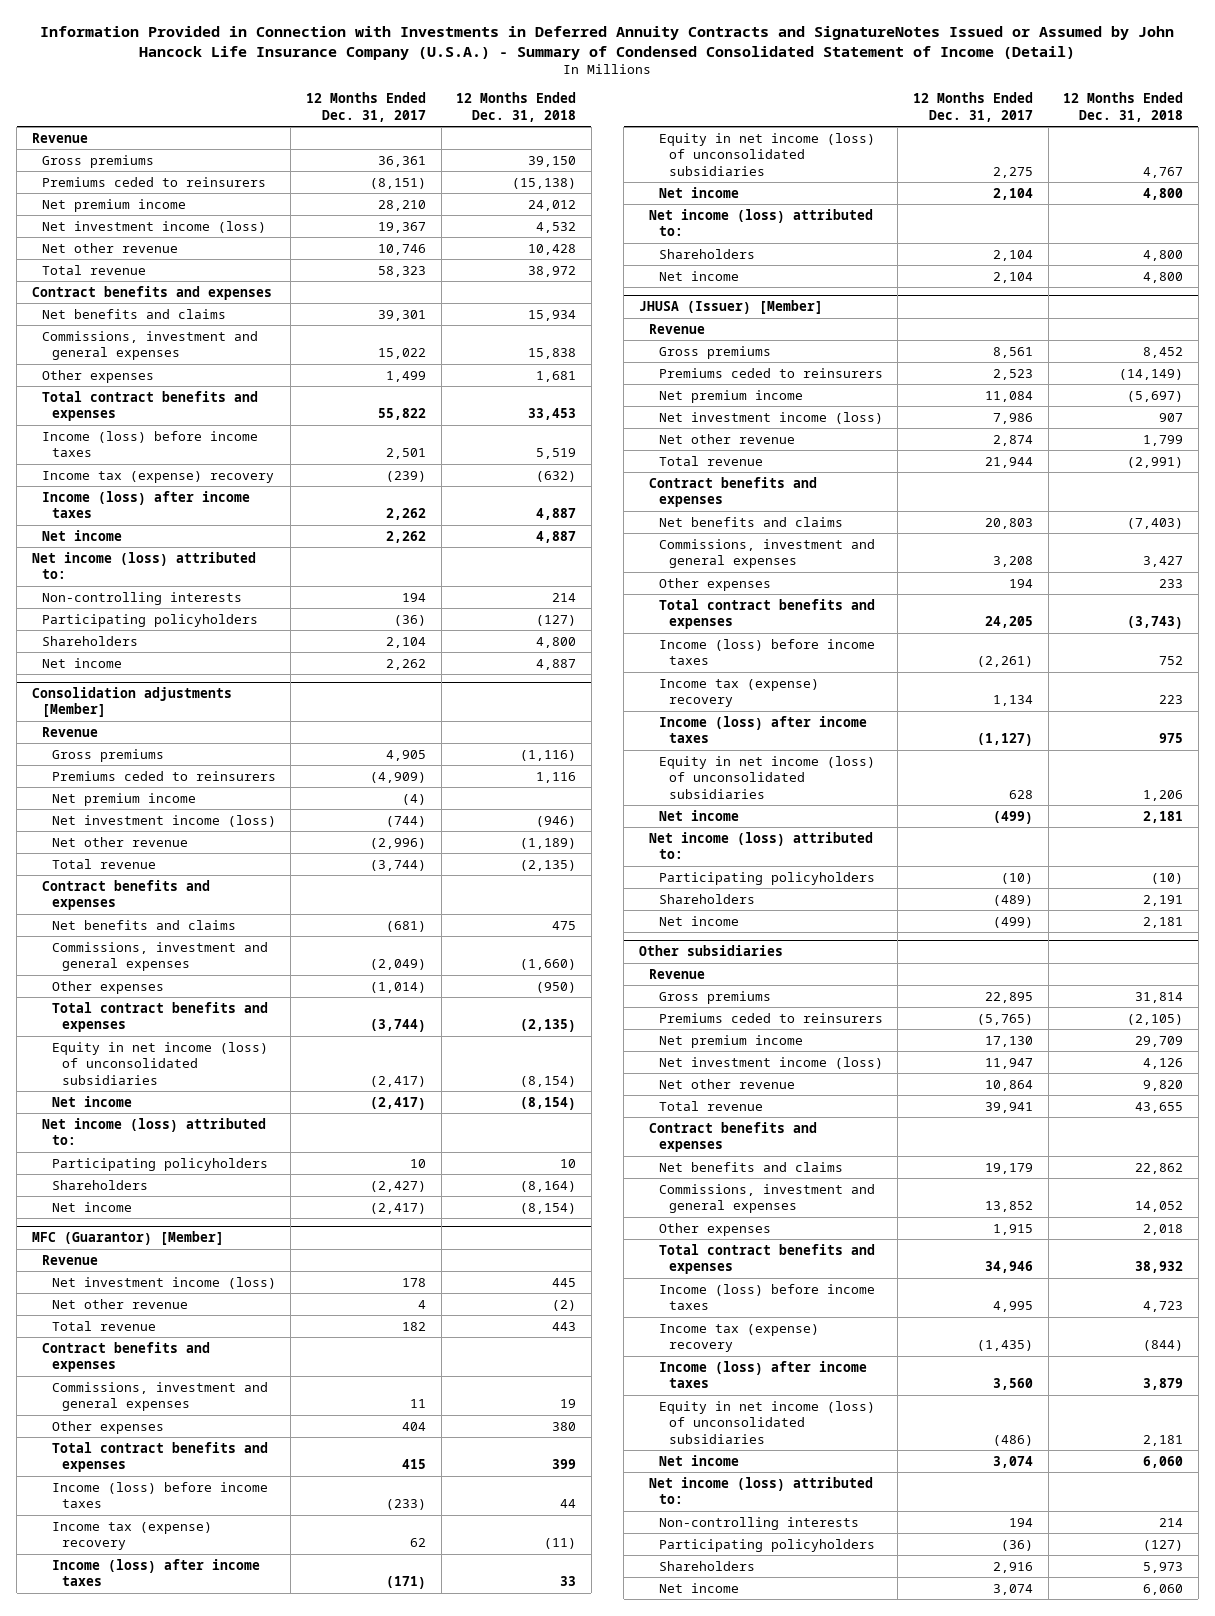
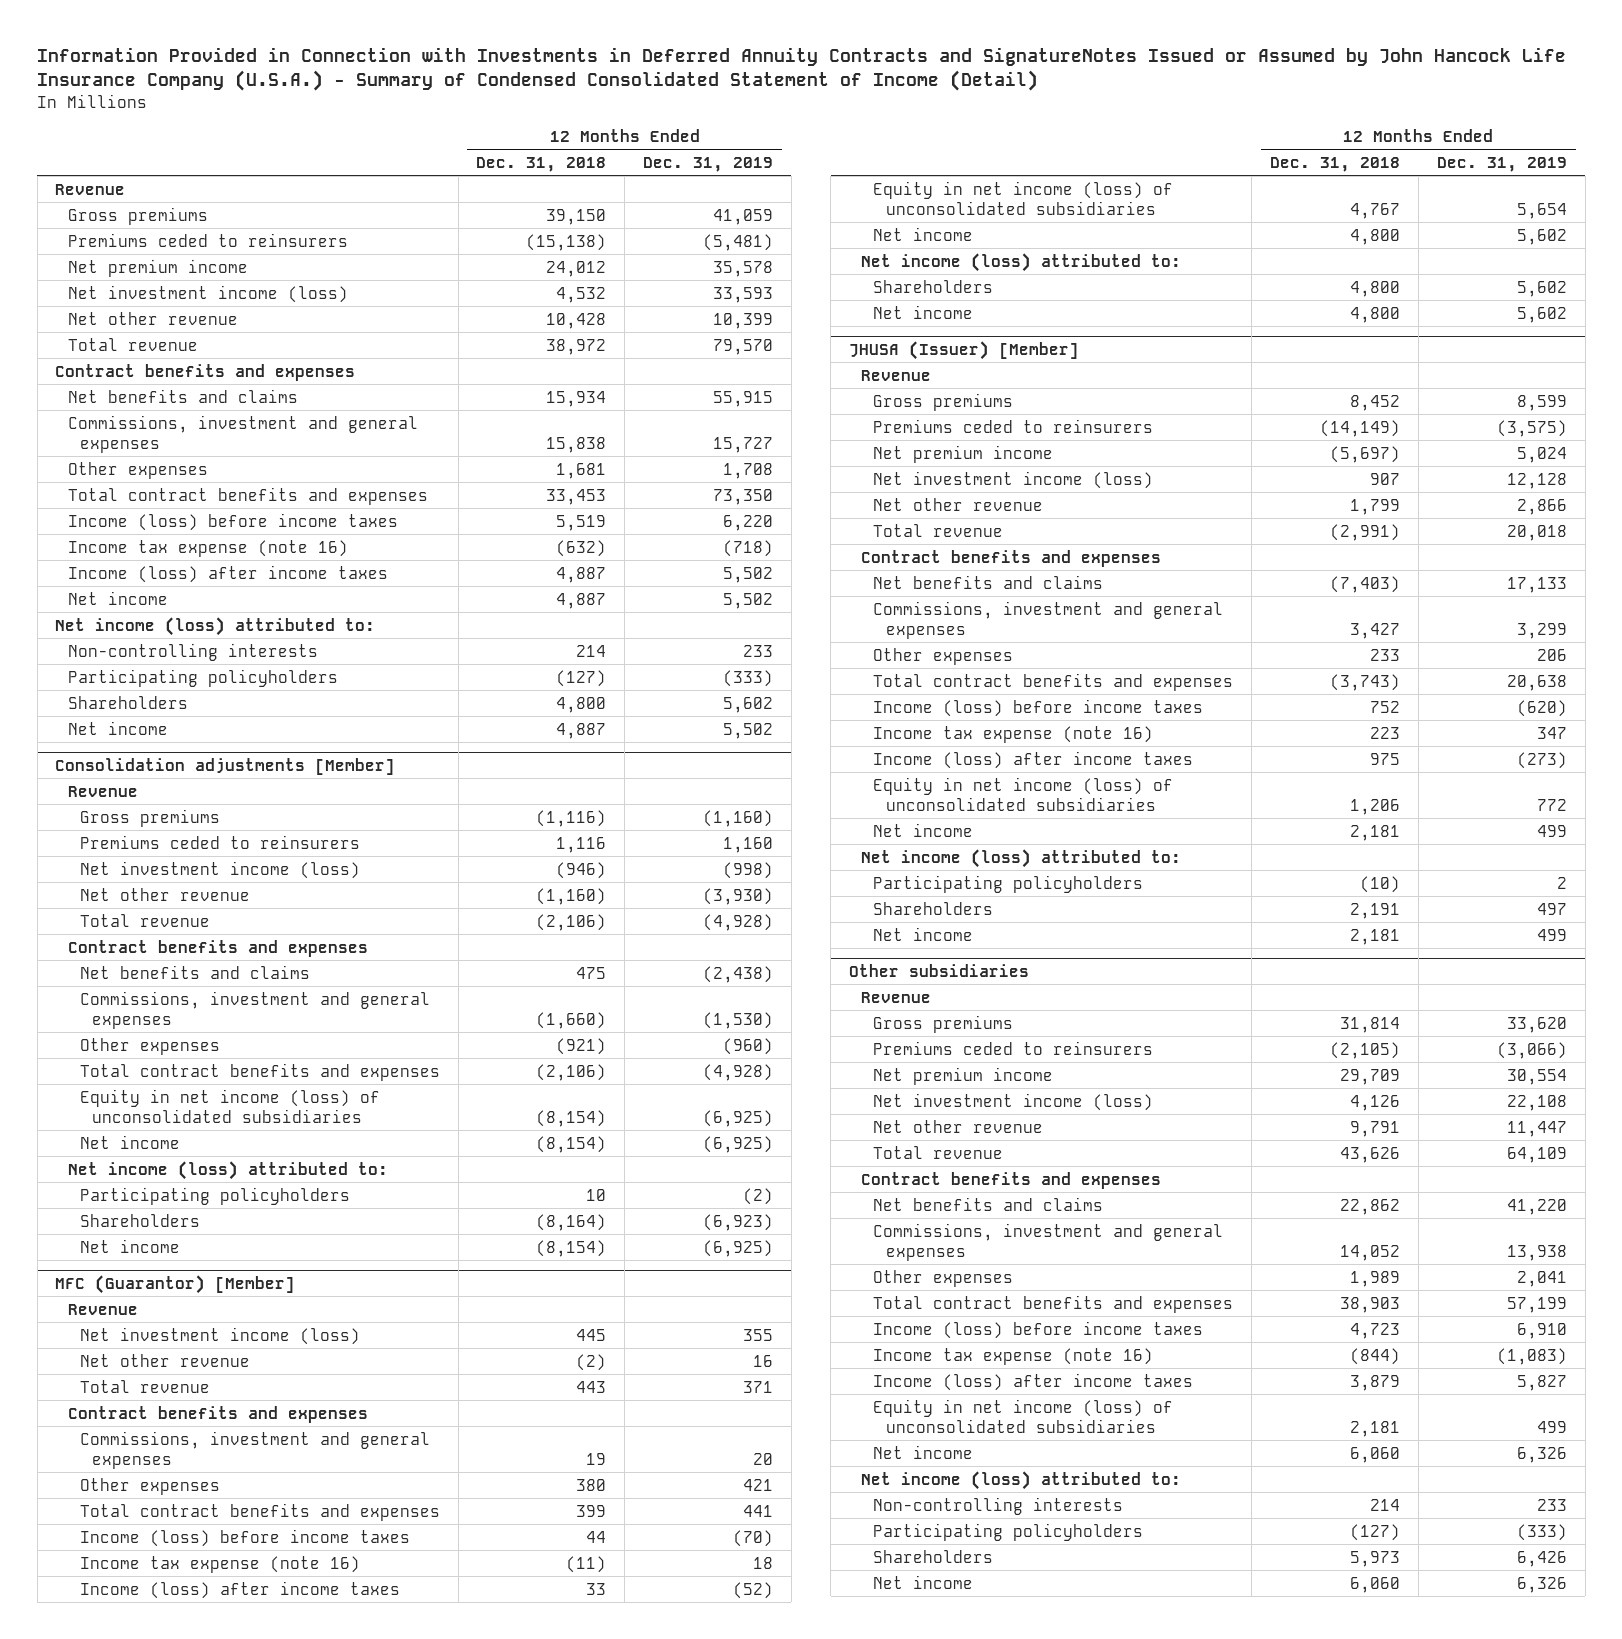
[306,92,427,122] 12 Months Ended Dec. 31, 2017 -> none
none -> [642,156,773,172] Dec. 31, 2019
[41,470,274,483] Income tax (expense) recovery -> [67,539,348,557] Income tax expense (note 16)
[51,792,196,806] Net premium income -> none
[520,837,577,849] (1,189) -> [536,887,607,905] (1,160)
[520,859,577,871] (2,135) -> [536,913,607,931] (2,106)
[536,981,577,993] (950) -> [556,1037,607,1055] (921)
[520,1019,577,1033] (2,135) -> [536,1063,607,1081] (2,106)
[51,1521,212,1551] Income tax (expense) recovery -> [79,1555,360,1573] Income tax expense (note 16)
[658,678,819,708] Income tax (expense) recovery -> [873,725,1154,743] Income tax expense (note 16)
[1143,1079,1184,1091] 9,820 -> [1350,1120,1401,1137] 9,791
[1135,1101,1184,1113] 43,655 -> [1340,1146,1401,1163] 43,626
[1143,1223,1184,1235] 2,018 -> [1350,1270,1401,1287] 1,989
[1135,1261,1184,1274] 38,932 -> [1340,1296,1401,1313] 38,903
[658,1323,819,1353] Income tax (expense) recovery -> [873,1347,1154,1365] Income tax expense (note 16)

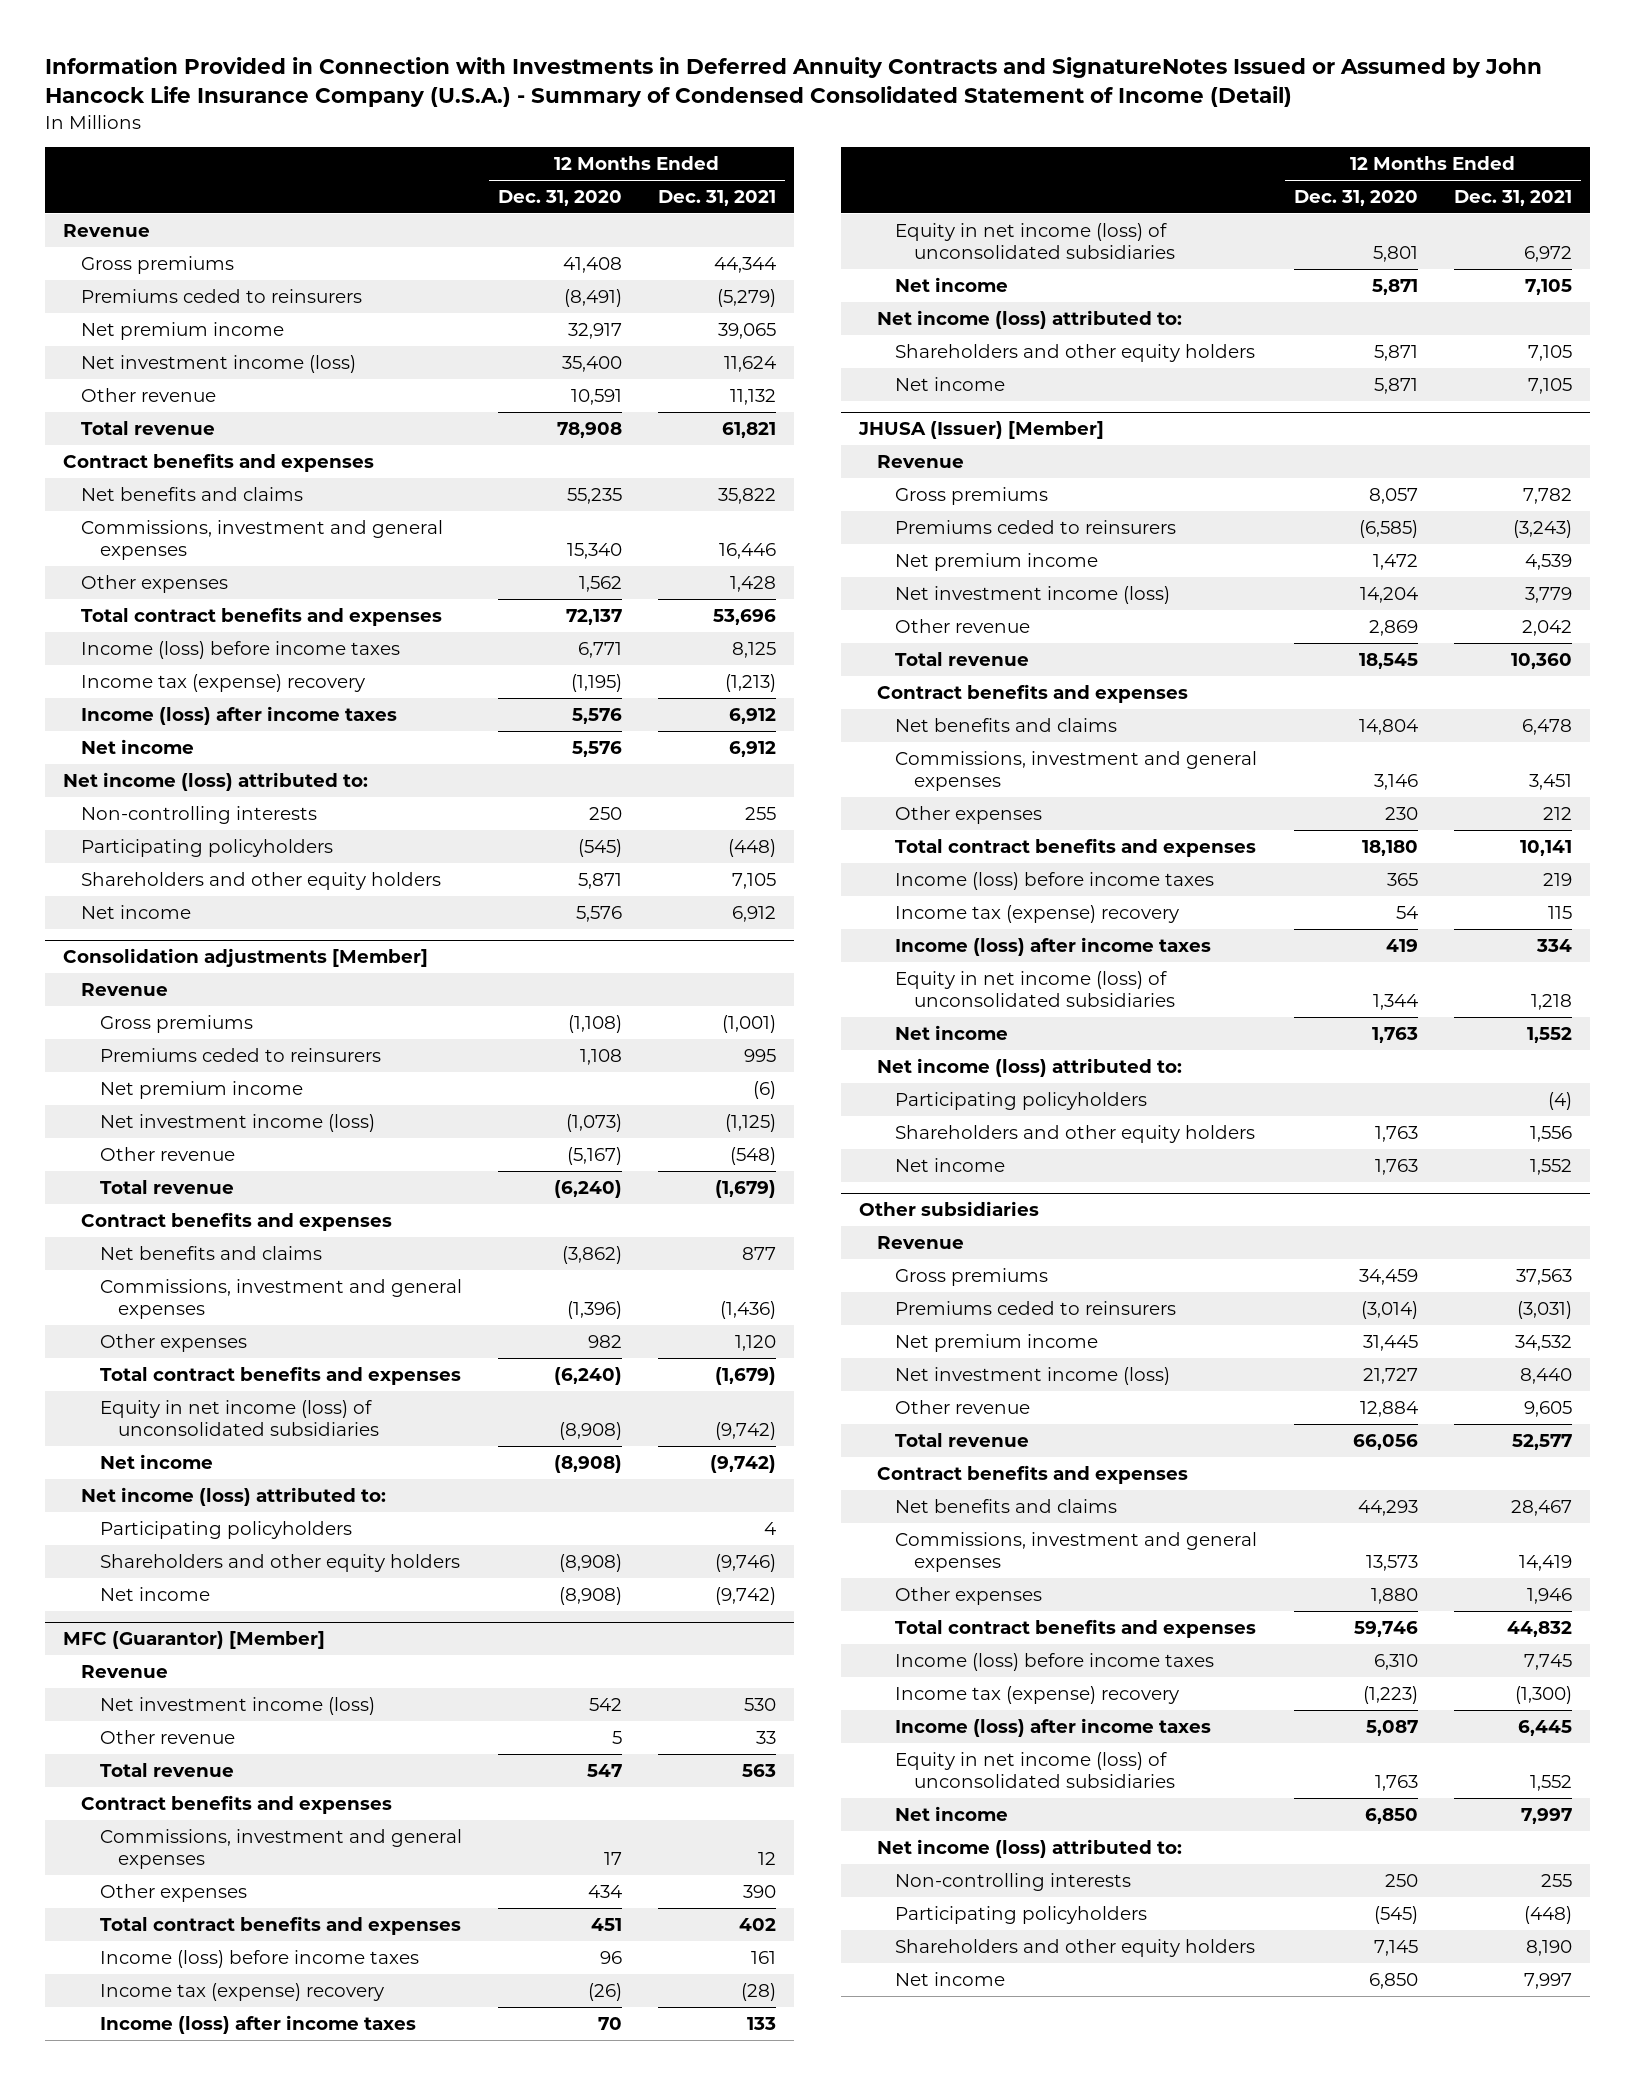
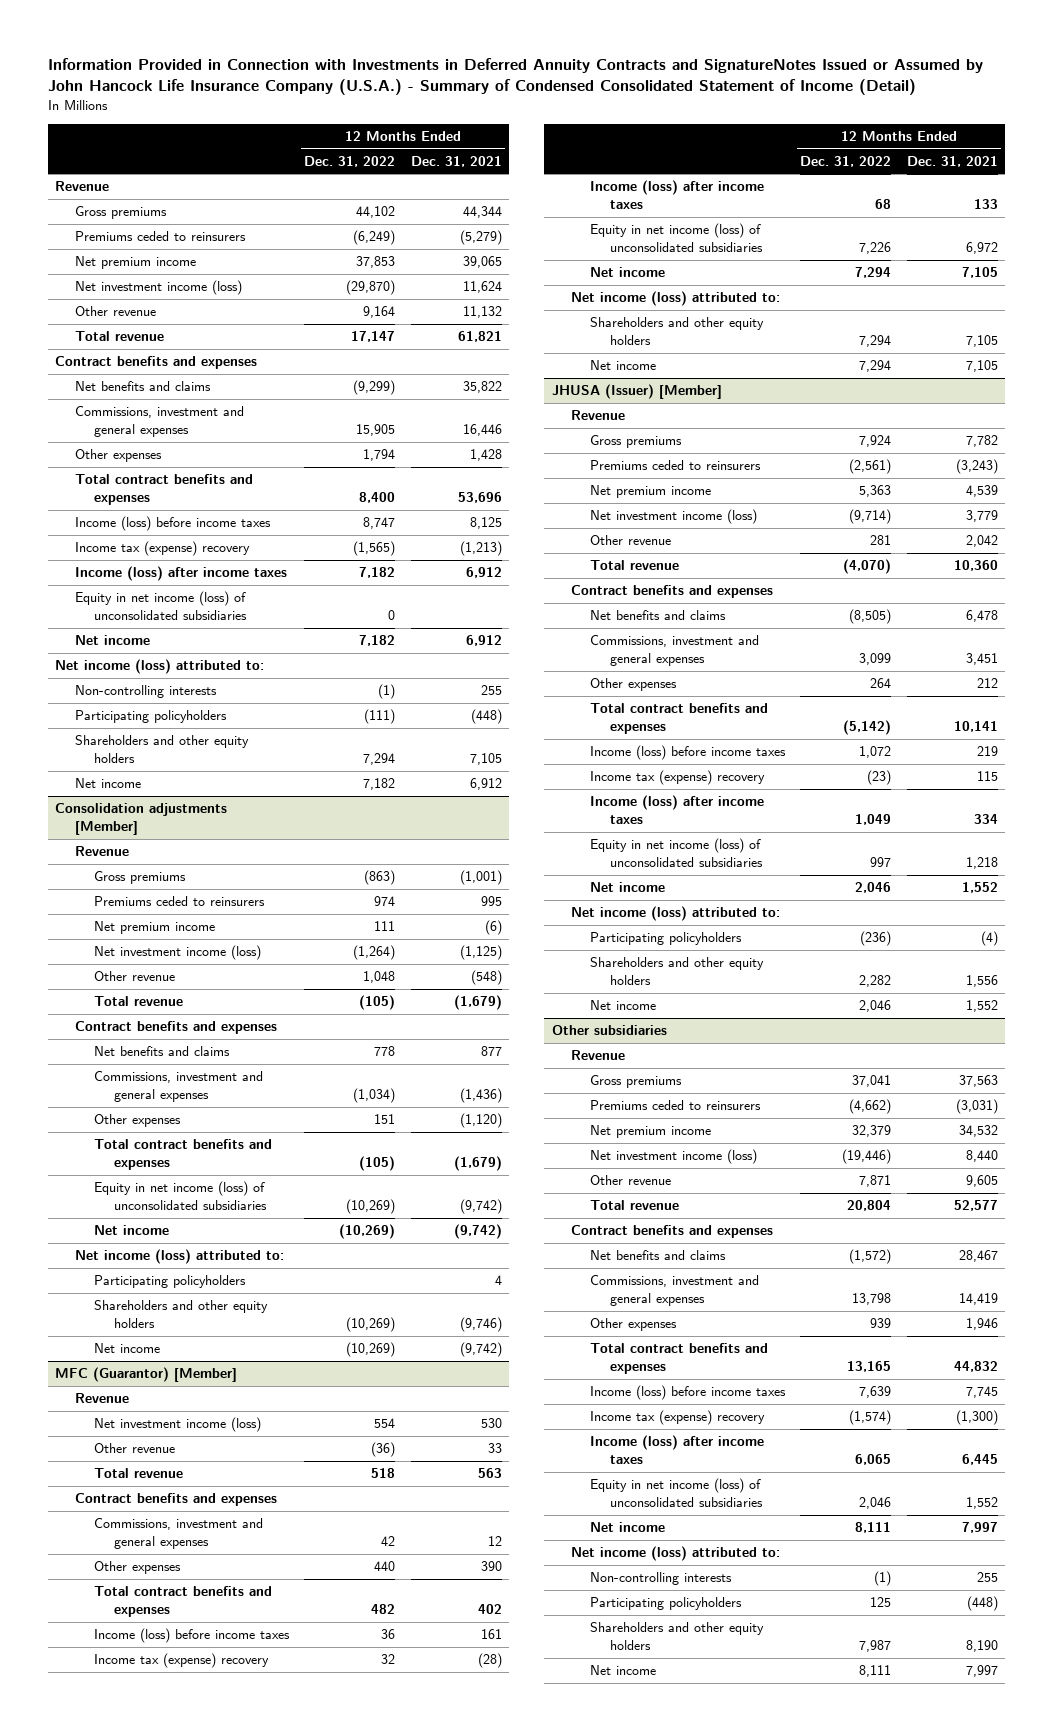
[497,190,622,207] Dec. 31, 2020 -> none
none -> [304,155,396,167] Dec. 31, 2022
none -> [74,591,248,621] Equity in net income (loss) of unconsolidated subsidiaries
[734,1334,776,1351] 1,120 -> [459,1113,502,1129] (1,120)

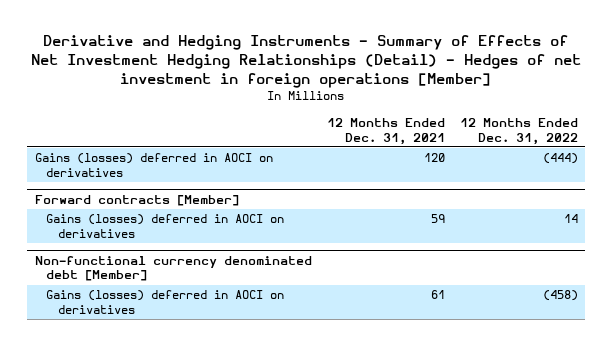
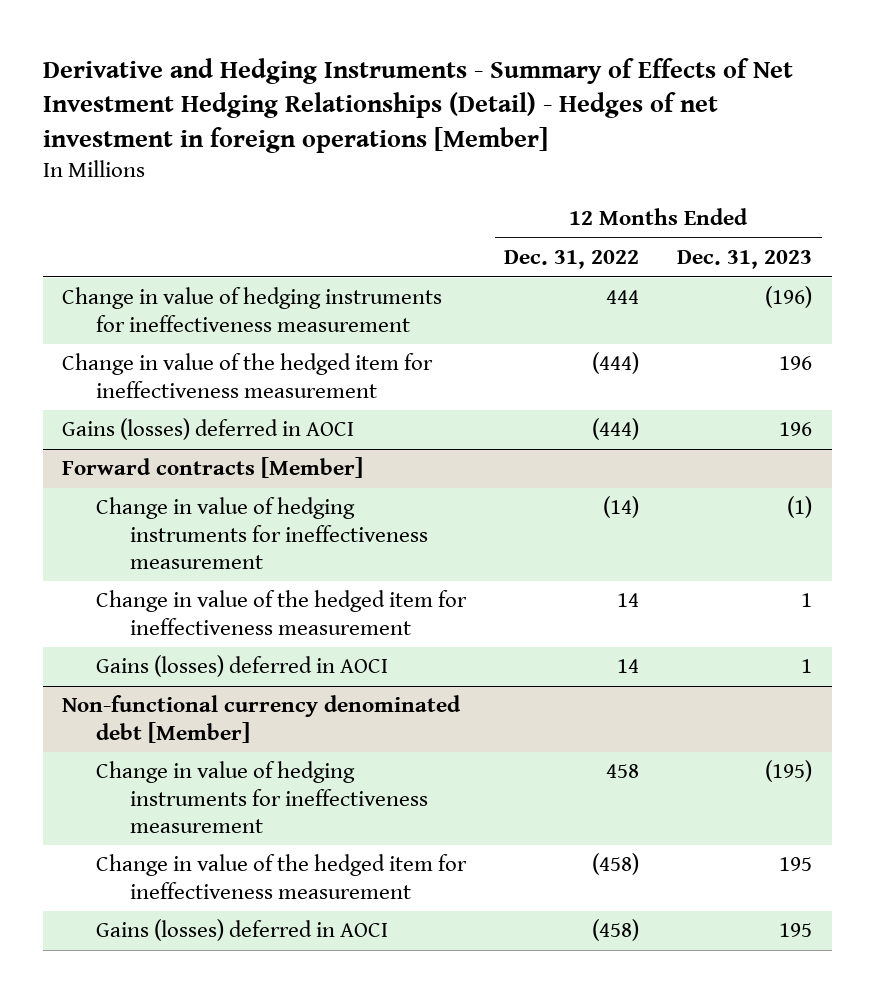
[326,117,445,145] 12 Months Ended Dec. 31, 2021 -> none
none -> [677,250,813,270] Dec. 31, 2023
none -> [62,287,443,332] Change in value of hedging instruments for ineffectiveness measurement
none -> [62,353,434,398] Change in value of the hedged item for ineffectiveness measurement
[34,153,273,178] Gains (losses) deferred in AOCI on derivatives -> [62,418,355,441] Gains (losses) deferred in AOCI
none -> [95,497,428,569] Change in value of hedging instruments for ineffectiveness measurement
none -> [95,590,467,635] Change in value of the hedged item for ineffectiveness measurement
[46,214,285,239] Gains (losses) deferred in AOCI on derivatives -> [95,655,388,678] Gains (losses) deferred in AOCI
none -> [95,761,428,833] Change in value of hedging instruments for ineffectiveness measurement
none -> [95,854,467,899] Change in value of the hedged item for ineffectiveness measurement
[46,290,285,315] Gains (losses) deferred in AOCI on derivatives -> [95,919,388,942] Gains (losses) deferred in AOCI

